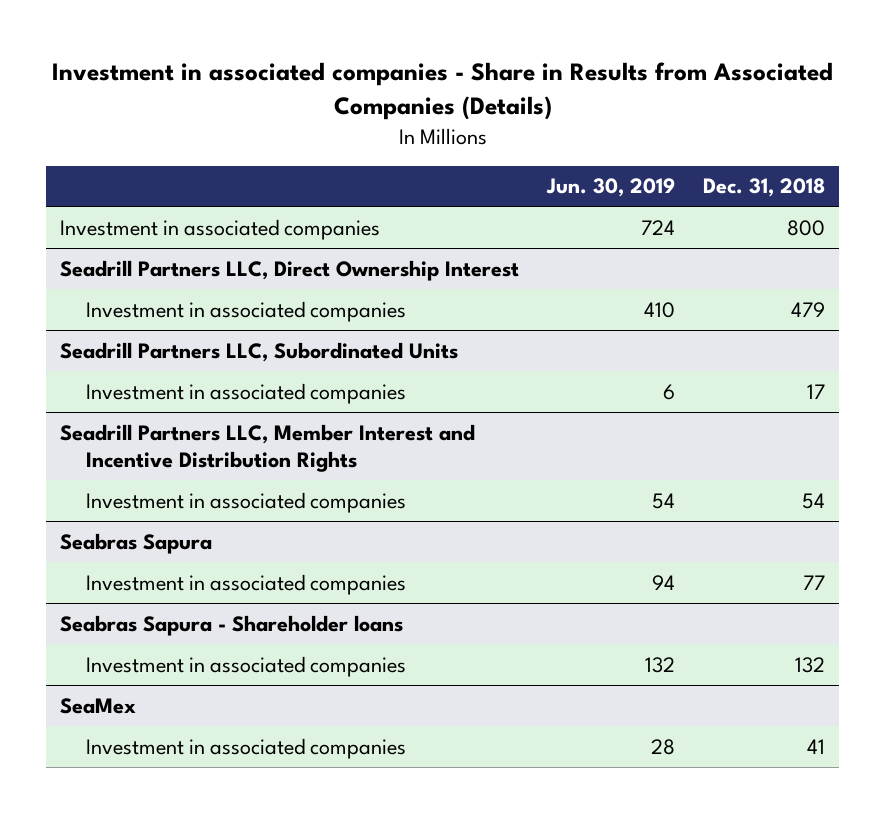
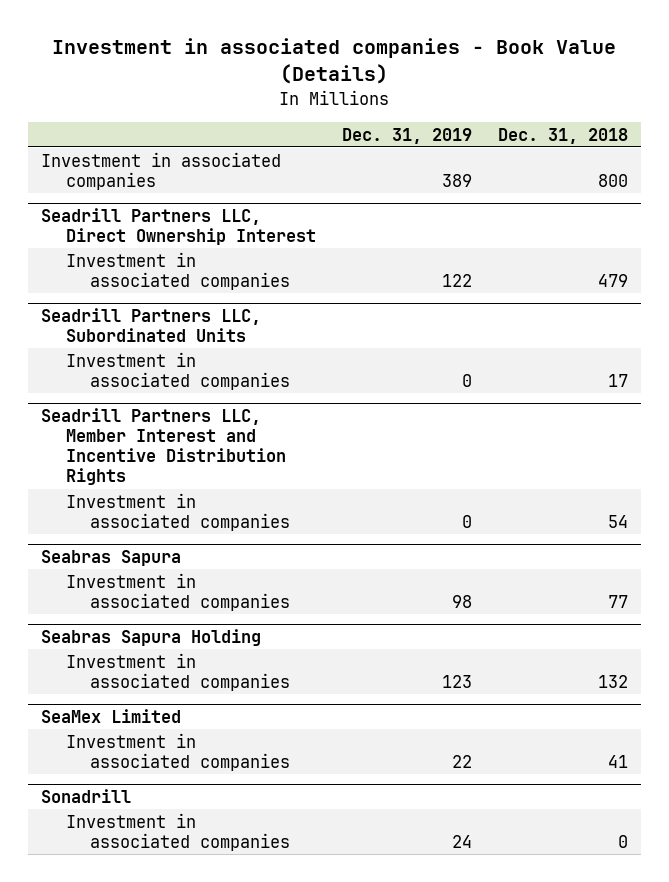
[51,62,833,121] Investment in associated companies - Share in Results from Associated Companies (Details) -> [52,38,617,85] Investment in associated companies - Book Value (Details)
[546,178,676,198] Jun. 30, 2019 -> none
none -> [341,127,472,144] Dec. 31, 2019
[60,614,404,636] Seabras Sapura - Shareholder loans -> none
none -> [40,628,261,646] Seabras Sapura Holding
[60,697,137,714] SeaMex -> [40,708,181,723] SeaMex Limited
none -> [40,788,131,803] Sonadrill
none -> [65,812,291,851] Investment in associated companies

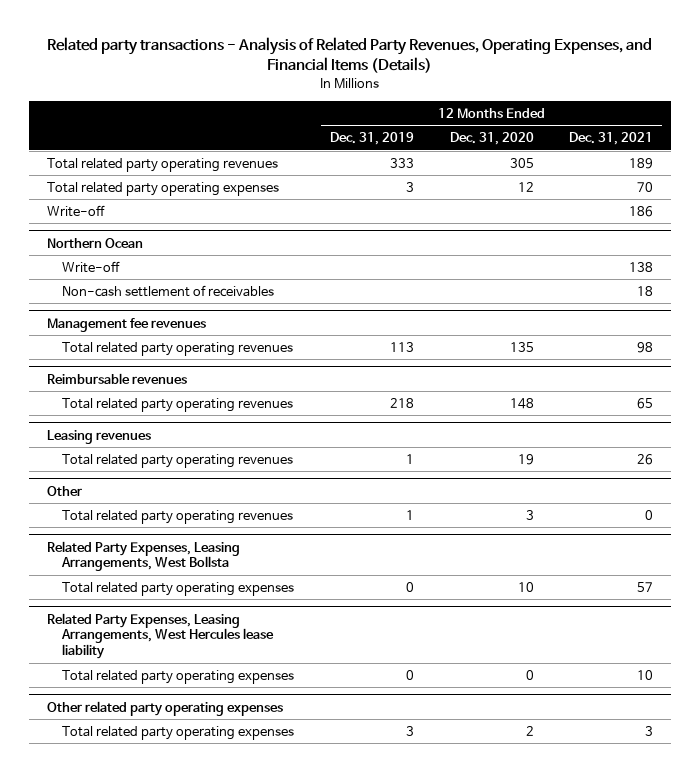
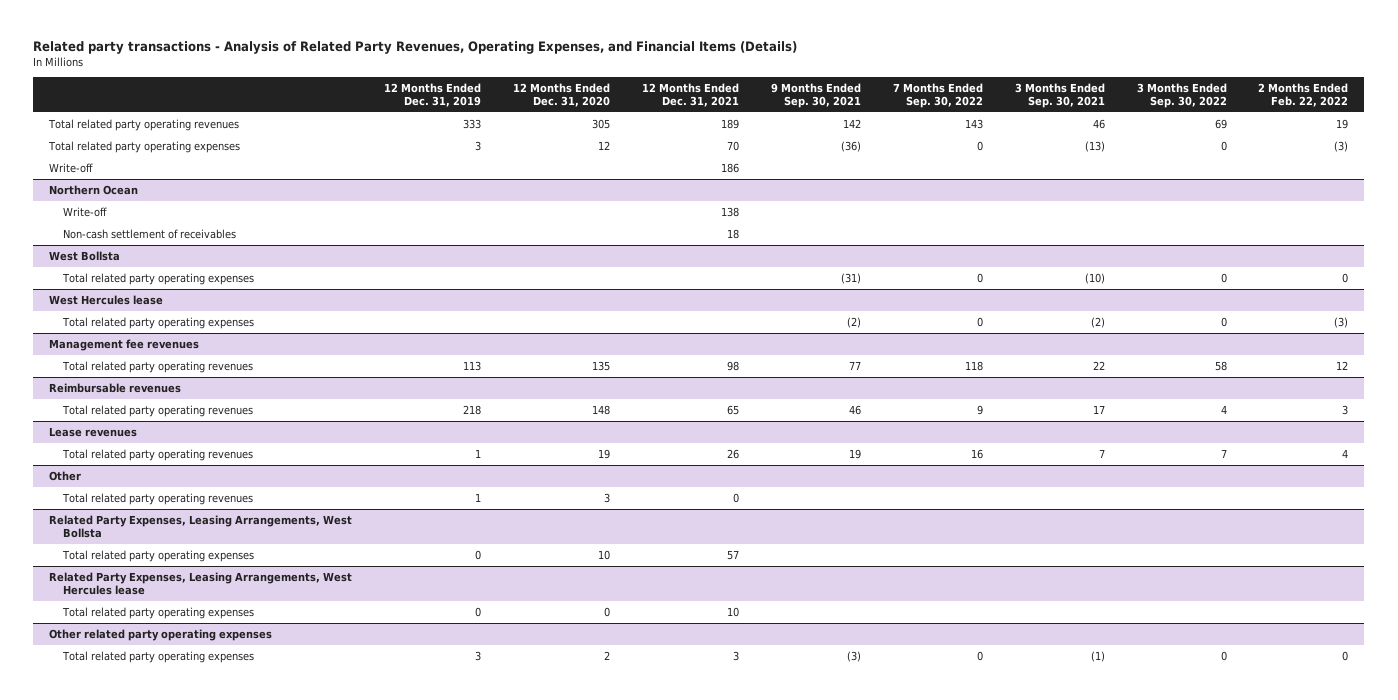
none -> [770,82,861,108] 9 Months Ended Sep. 30, 2021
none -> [892,82,983,108] 7 Months Ended Sep. 30, 2022
none -> [1014,82,1105,108] 3 Months Ended Sep. 30, 2021
none -> [1136,82,1227,108] 3 Months Ended Sep. 30, 2022
none -> [1258,82,1349,107] 2 Months Ended Feb. 22, 2022
none -> [49,250,121,261] West Bollsta
none -> [61,272,254,285] Total related party operating expenses
none -> [49,294,164,305] West Hercules lease
none -> [61,316,254,329] Total related party operating expenses
[47,429,152,444] Leasing revenues -> [49,426,138,437] Lease revenues
[47,612,275,660] Related Party Expenses, Leasing Arrangements, West Hercules lease liability -> [49,571,353,596] Related Party Expenses, Leasing Arrangements, West Hercules lease

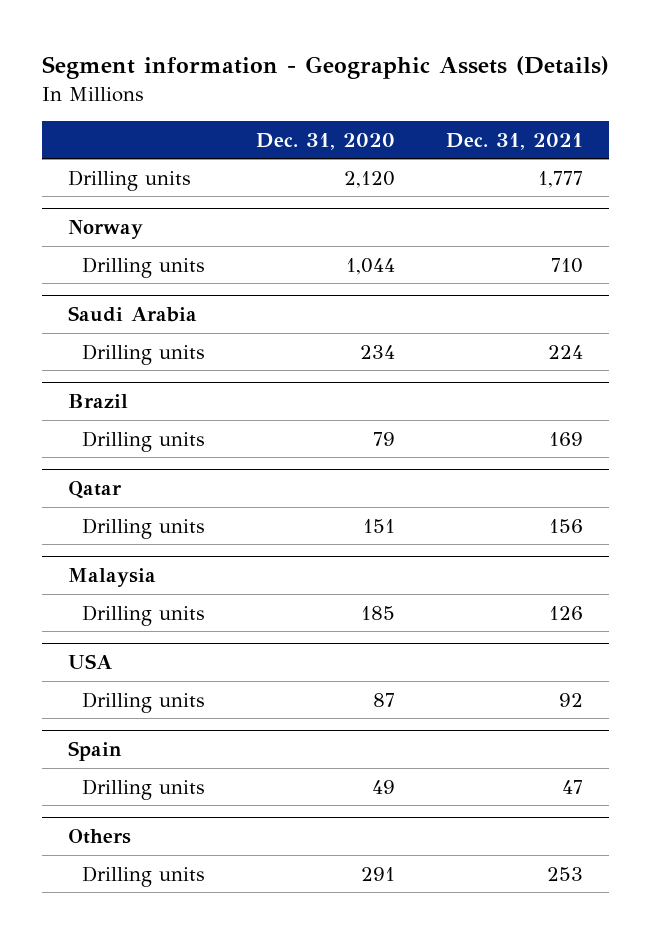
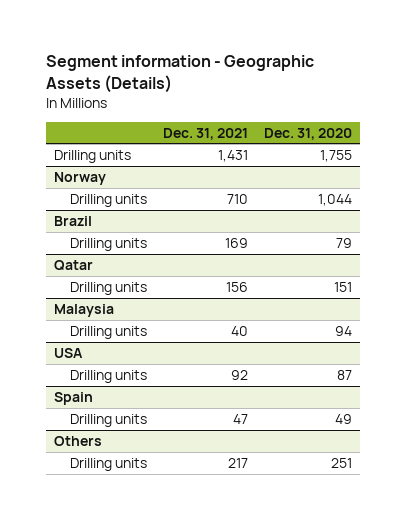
[343,170,395,188] 2,120 -> [319,149,352,162] 1,755
[538,170,584,188] 1,777 -> [218,149,249,162] 1,431
[67,306,197,323] Saudi Arabia -> none
[82,343,205,365] Drilling units -> none
[360,605,395,620] 185 -> [334,325,352,336] 94
[549,605,584,620] 126 -> [231,325,249,336] 40
[360,866,395,881] 291 -> [330,457,352,468] 251
[547,866,584,881] 253 -> [228,457,249,468] 217

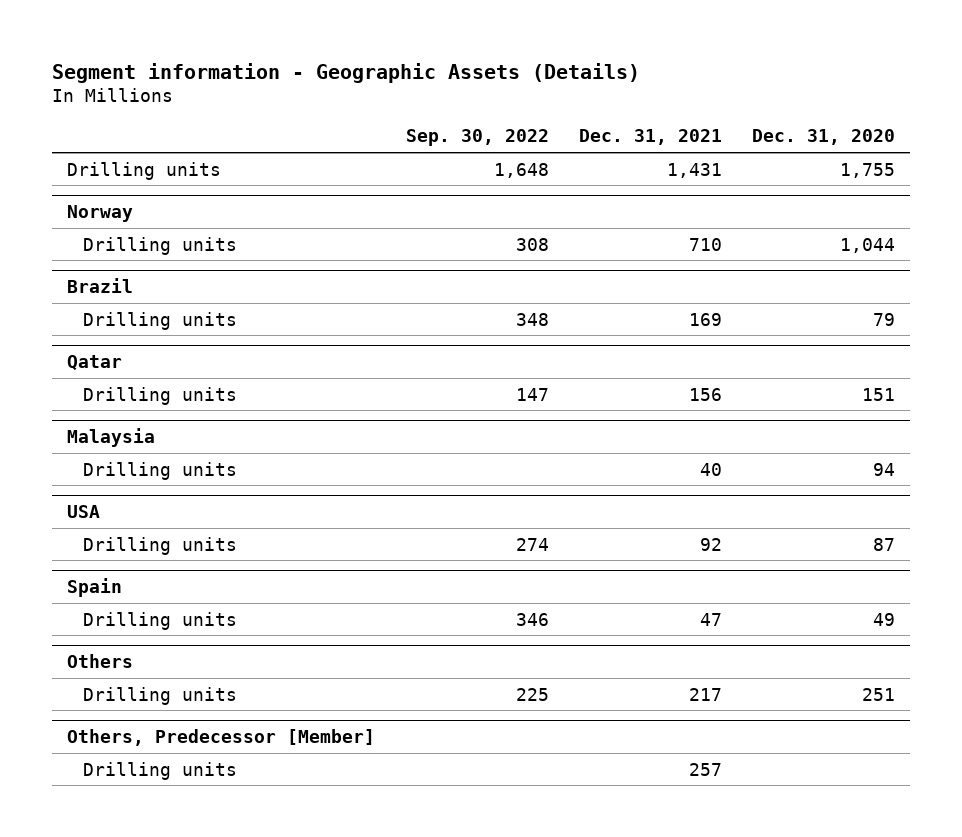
none -> [405,129,549,147] Sep. 30, 2022
none -> [67,728,376,746] Others, Predecessor [Member]
none -> [82,761,237,780] Drilling units

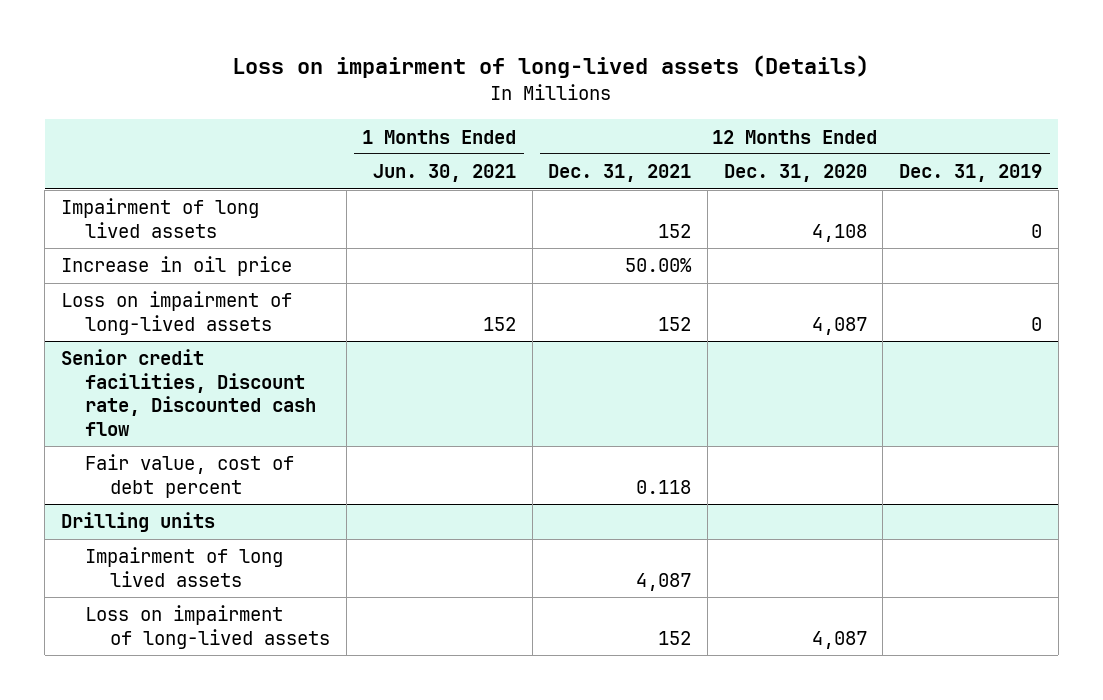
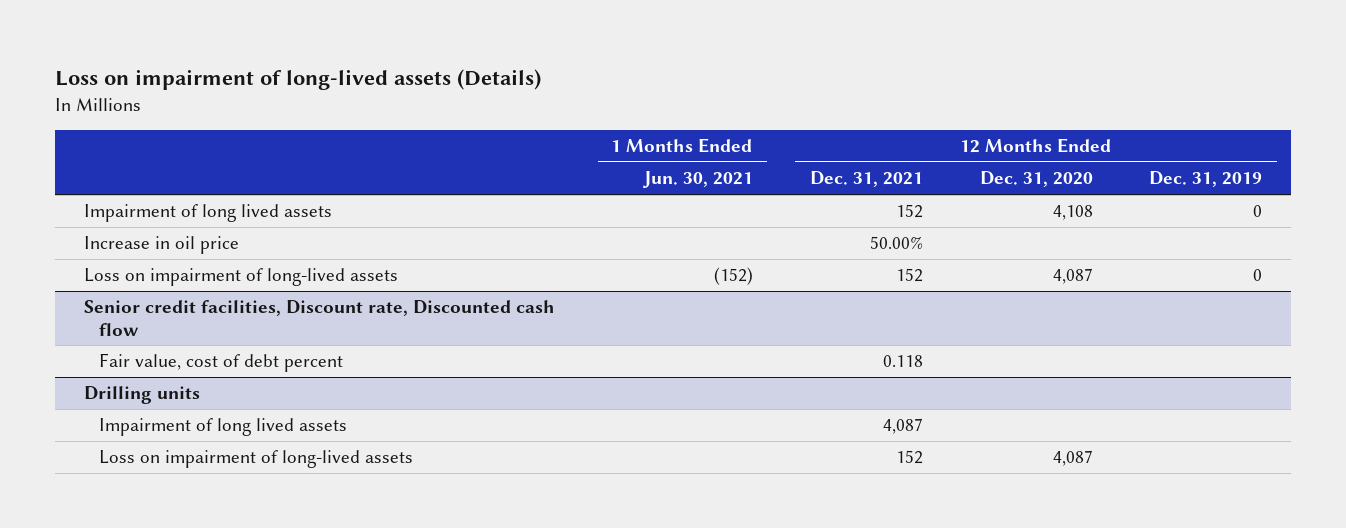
[483,316,517,331] 152 -> [713,267,753,286] (152)

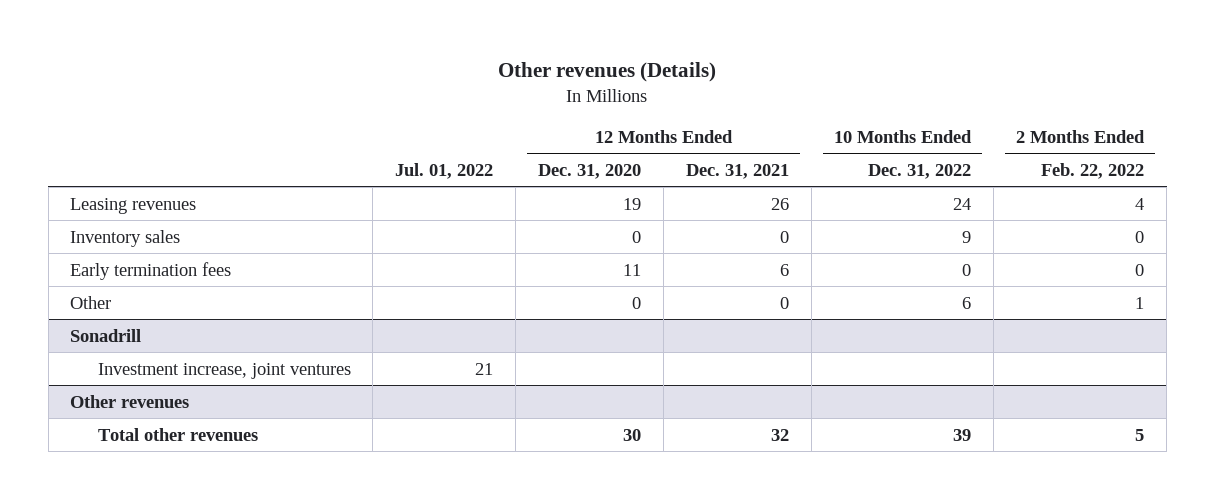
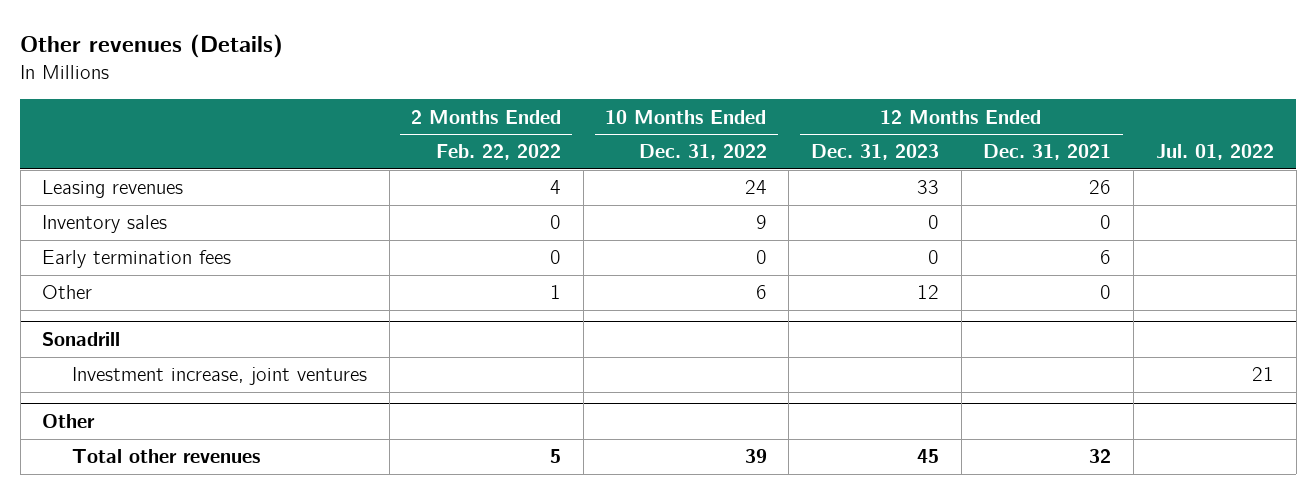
[538,163,642,179] Dec. 31, 2020 -> none
none -> [811,144,940,161] Dec. 31, 2023
[70,394,190,408] Other revenues -> [42,414,96,429] Other

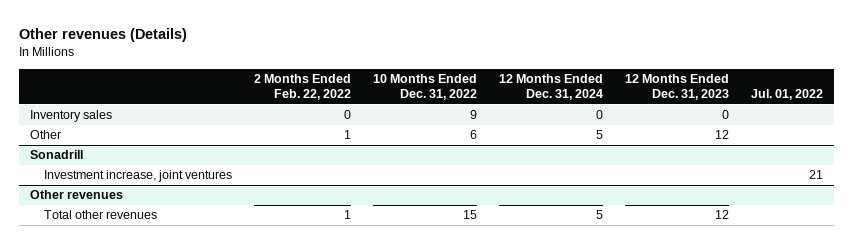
[983,144,1112,161] Dec. 31, 2021 -> none
none -> [498,73,603,101] 12 Months Ended Dec. 31, 2024
[42,180,184,199] Leasing revenues -> none
[42,250,232,269] Early termination fees -> none
[42,414,96,429] Other -> [30,190,124,200] Other revenues
[550,449,562,464] 5 -> [343,210,351,220] 1
[744,449,767,464] 39 -> [462,210,477,220] 15
[917,449,940,464] 45 -> [714,210,729,220] 12

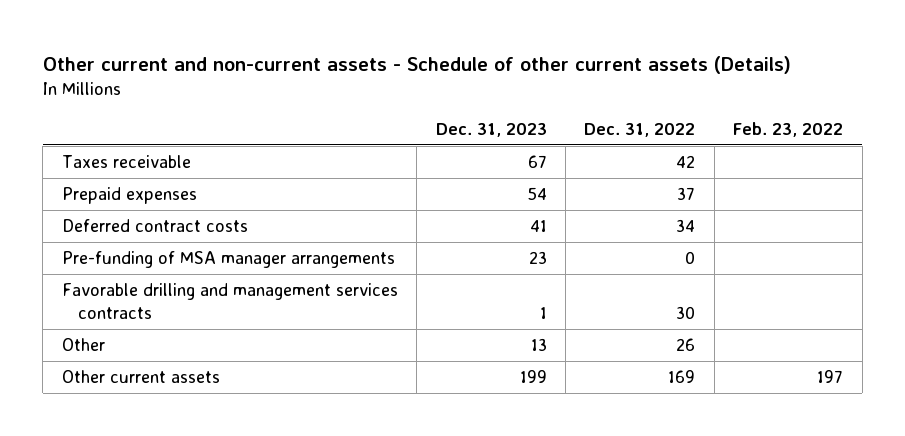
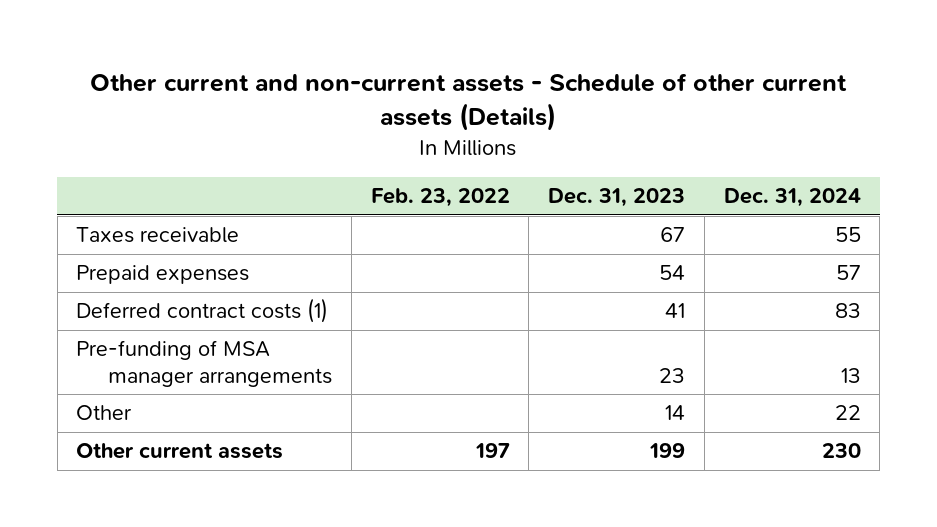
[584,123,696,138] Dec. 31, 2022 -> none
none -> [723,188,861,208] Dec. 31, 2024
[61,219,248,233] Deferred contract costs -> [76,298,329,324] Deferred contract costs (1)
[61,283,398,320] Favorable drilling and management services contracts -> none
[530,338,547,352] 13 -> [665,405,686,421] 14

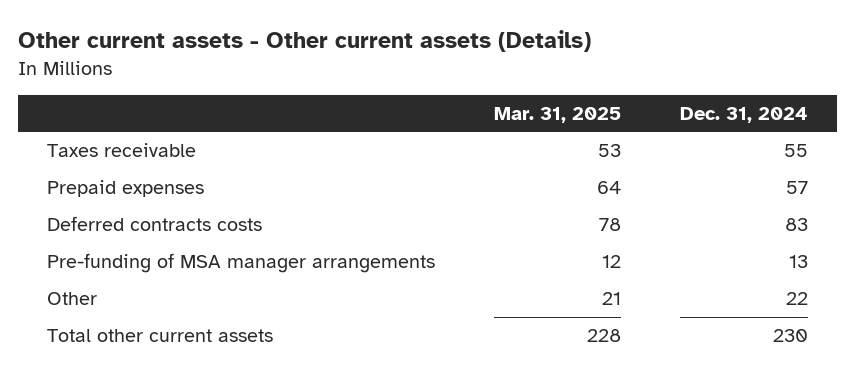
[90,73,848,132] Other current and non-current assets - Schedule of other current assets (Details) -> [17,30,591,53] Other current assets - Other current assets (Details)
[370,188,510,208] Feb. 23, 2022 -> none
[548,188,686,208] Dec. 31, 2023 -> none
none -> [493,106,621,123] Mar. 31, 2025
[76,298,329,324] Deferred contract costs (1) -> [47,215,263,231] Deferred contracts costs
[76,443,284,460] Other current assets -> [47,328,274,342] Total other current assets

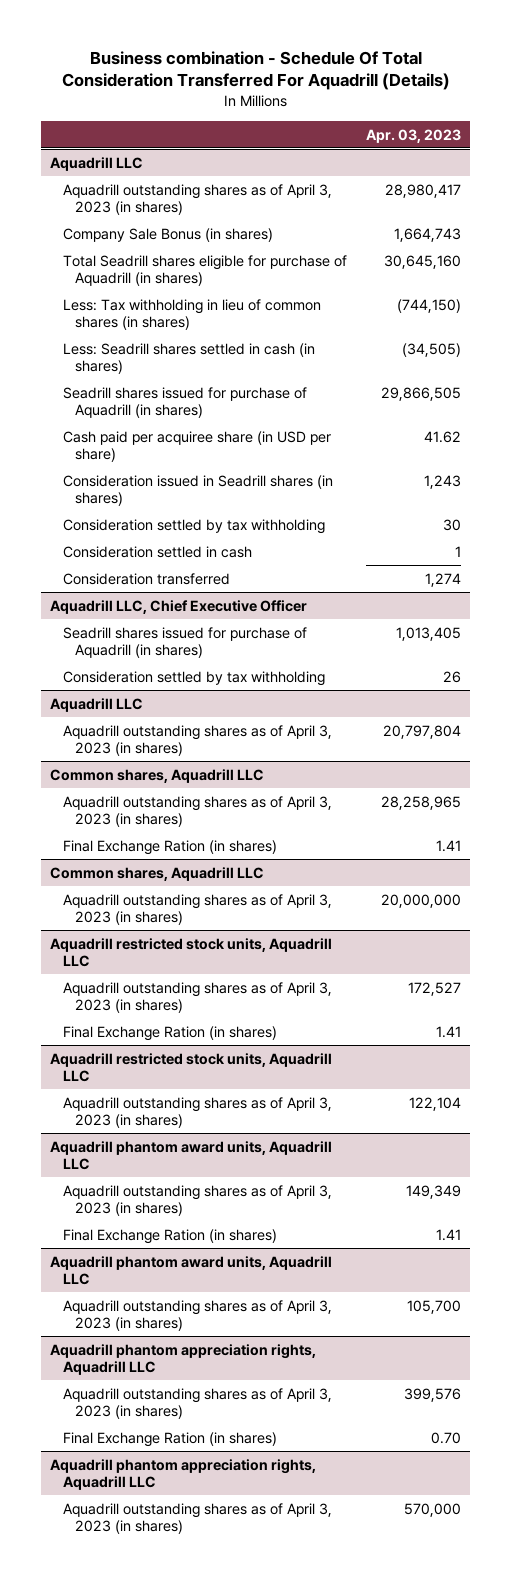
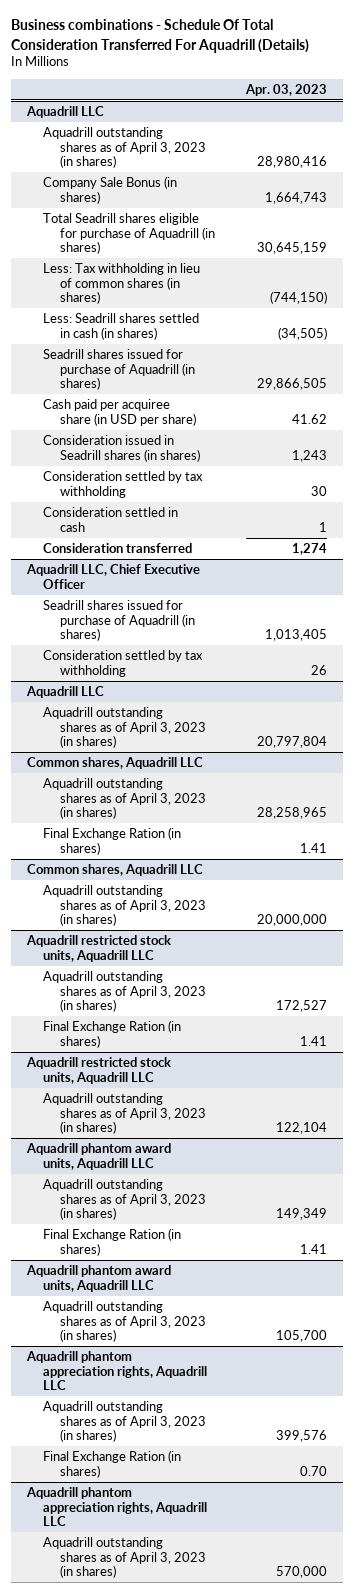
[61,50,450,91] Business combination - Schedule Of Total Consideration Transferred For Aquadrill (Details) -> [11,19,310,53] Business combinations - Schedule Of Total Consideration Transferred For Aquadrill (Details)
[384,183,461,198] 28,980,417 -> [257,156,328,169] 28,980,416
[383,254,461,269] 30,645,160 -> [257,242,328,255] 30,645,159

